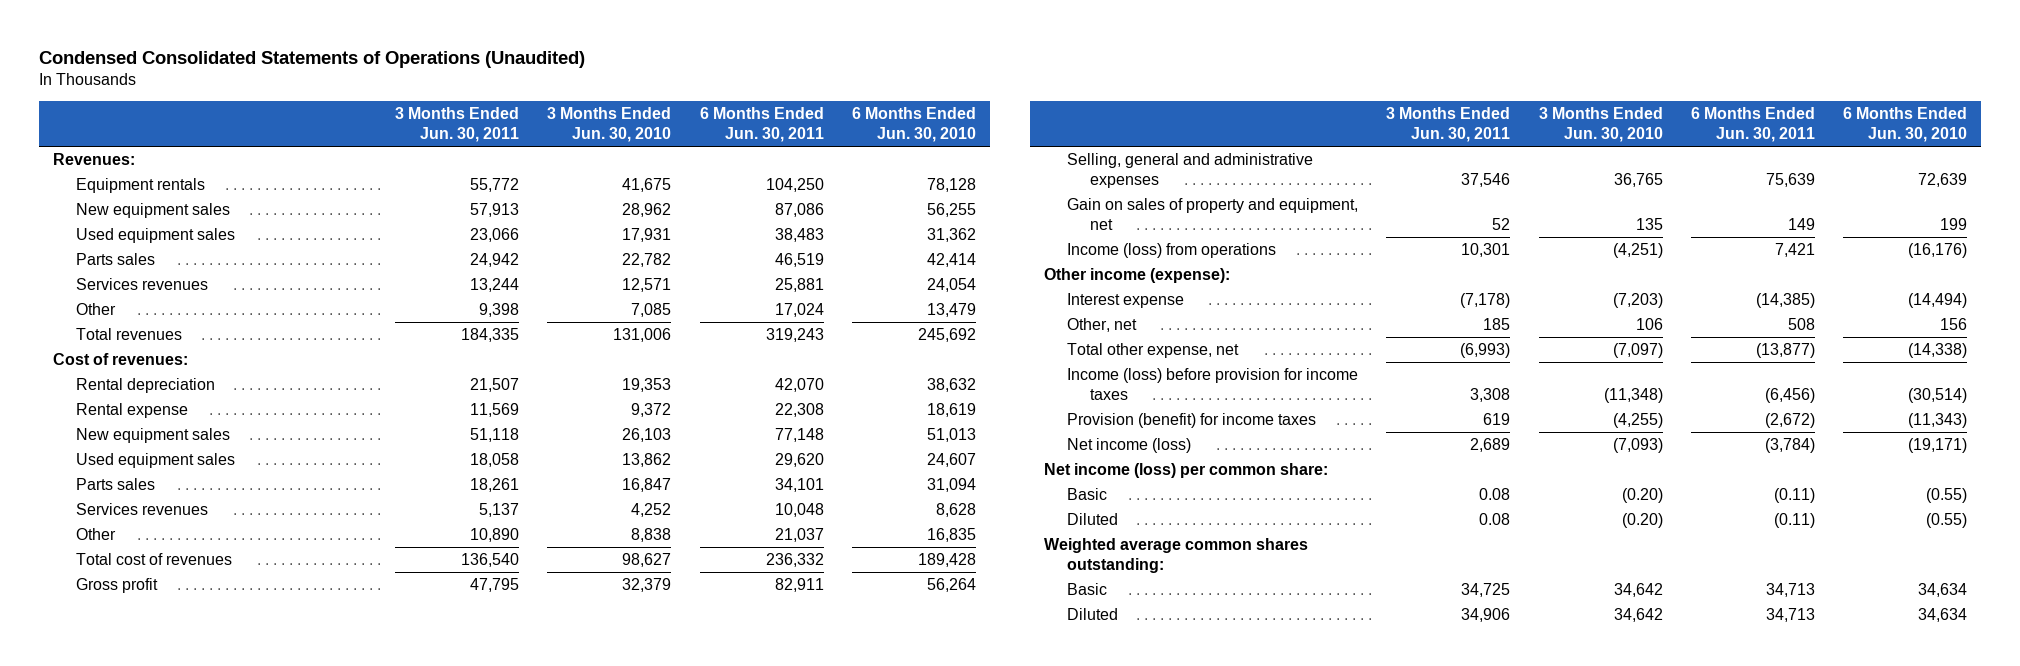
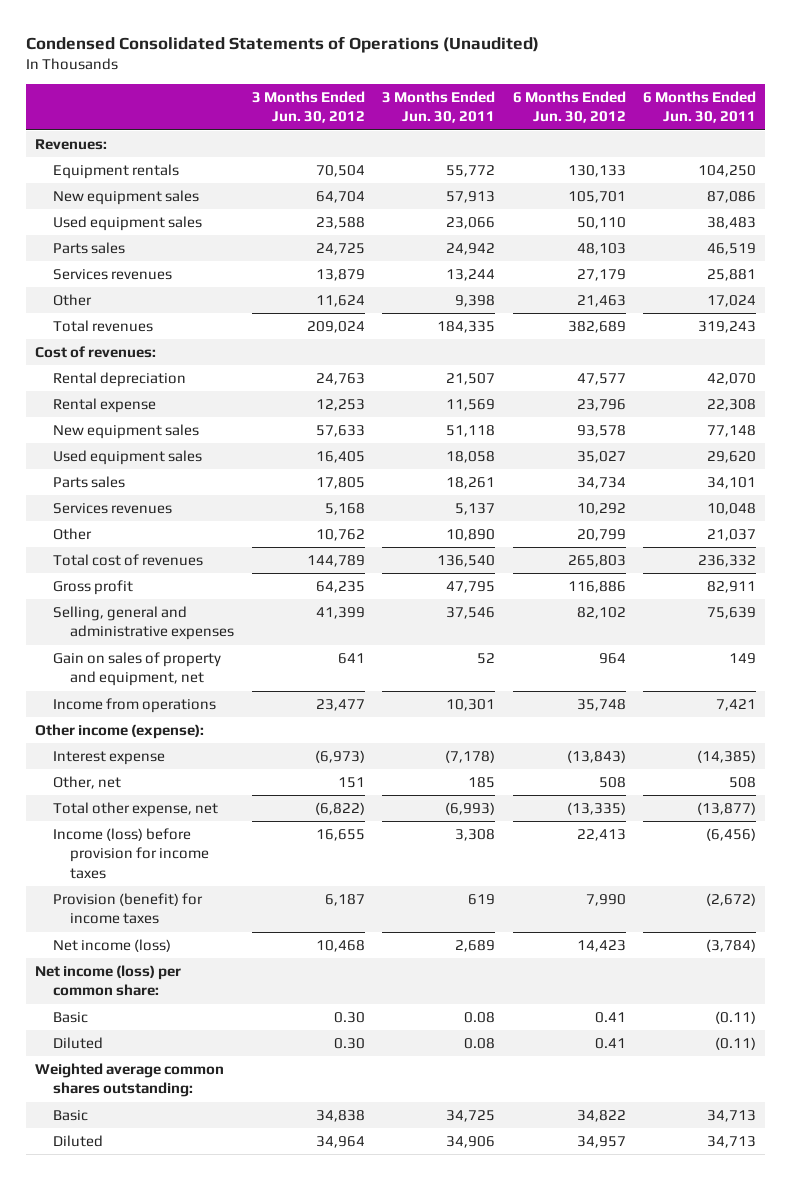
[547,107,672,143] 3 Months Ended Jun. 30, 2010 -> none
[851,107,976,143] 6 Months Ended Jun. 30, 2010 -> none
none -> [251,91,365,124] 3 Months Ended Jun. 30, 2012
none -> [512,91,626,124] 6 Months Ended Jun. 30, 2012
[1067,242,1277,258] Income (loss) from operations -> [52,698,216,714] Income from operations

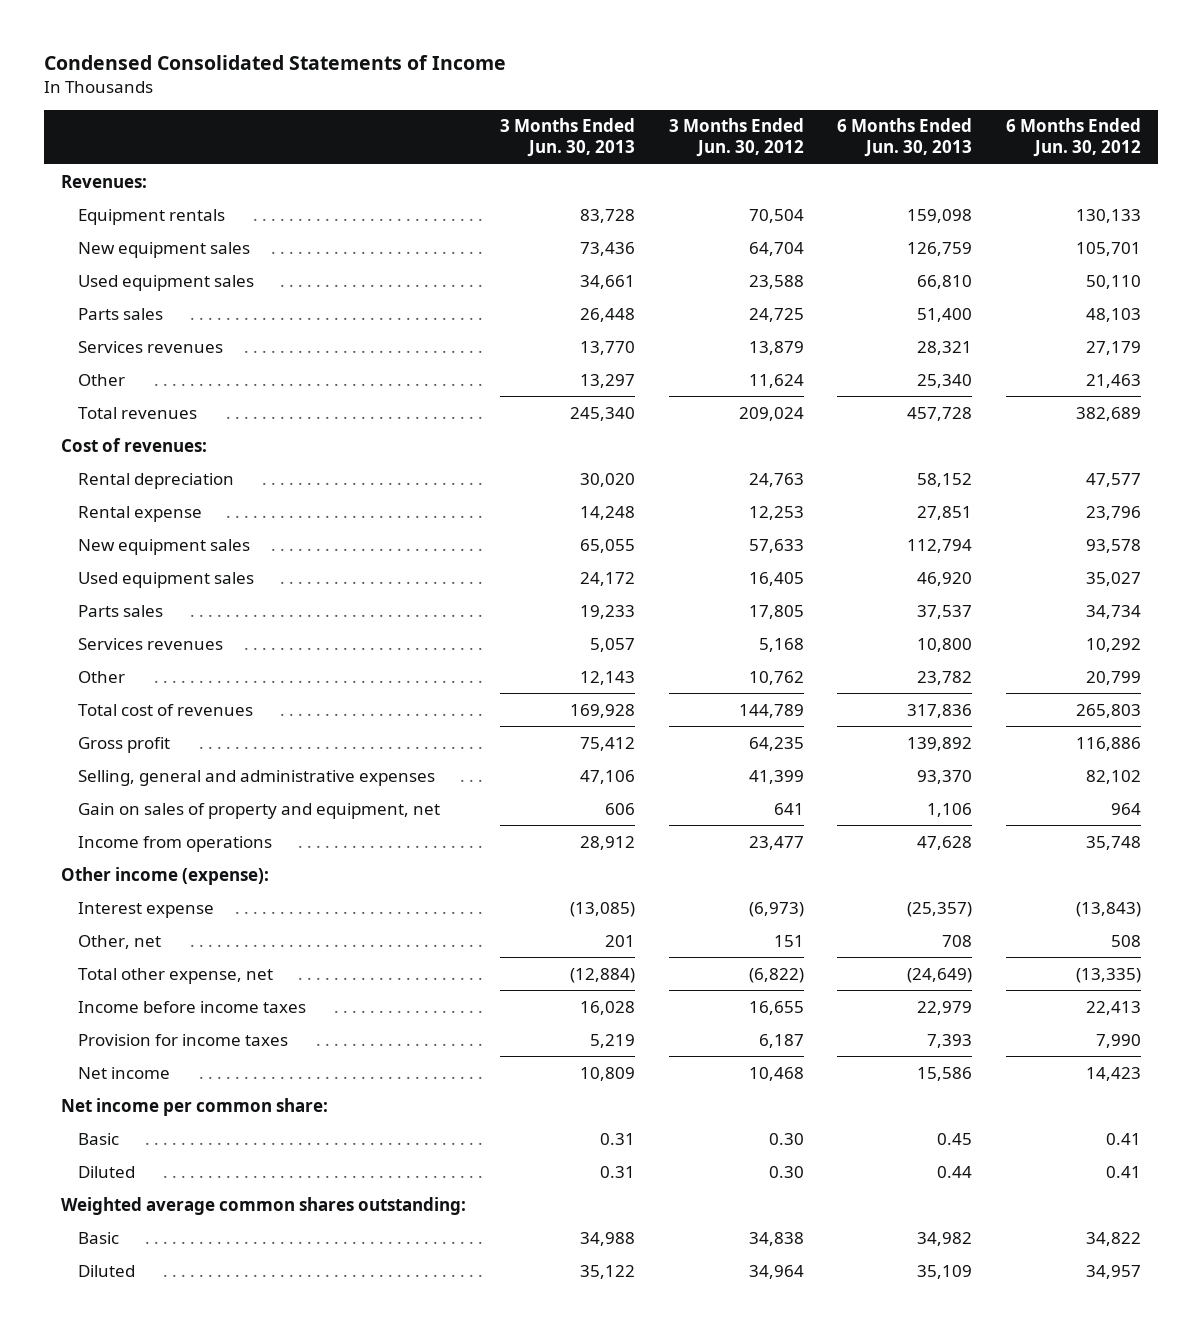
[25,35,539,53] Condensed Consolidated Statements of Operations (Unaudited) -> [43,55,506,71] Condensed Consolidated Statements of Income
[382,91,496,124] 3 Months Ended Jun. 30, 2011 -> none
[643,91,757,124] 6 Months Ended Jun. 30, 2011 -> none
none -> [499,118,635,158] 3 Months Ended Jun. 30, 2013
none -> [837,118,973,158] 6 Months Ended Jun. 30, 2013
[52,828,210,879] Income (loss) before provision for income taxes -> [77,1000,306,1013] Income before income taxes
[52,893,203,925] Provision (benefit) for income taxes -> [77,1033,288,1046] Provision for income taxes
[52,939,171,953] Net income (loss) -> [77,1066,170,1079] Net income
[34,965,181,997] Net income (loss) per common share: -> [60,1097,328,1116] Net income per common share:

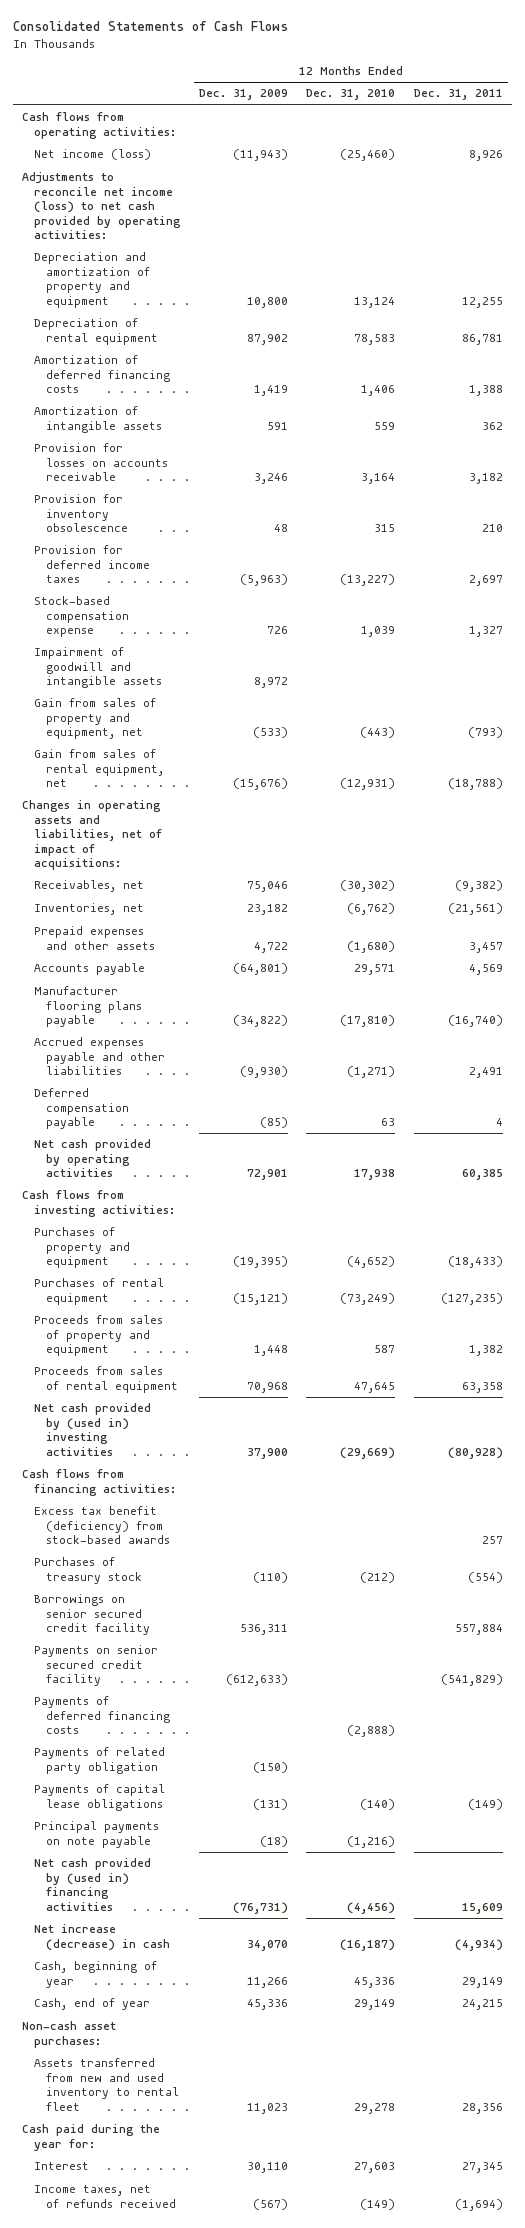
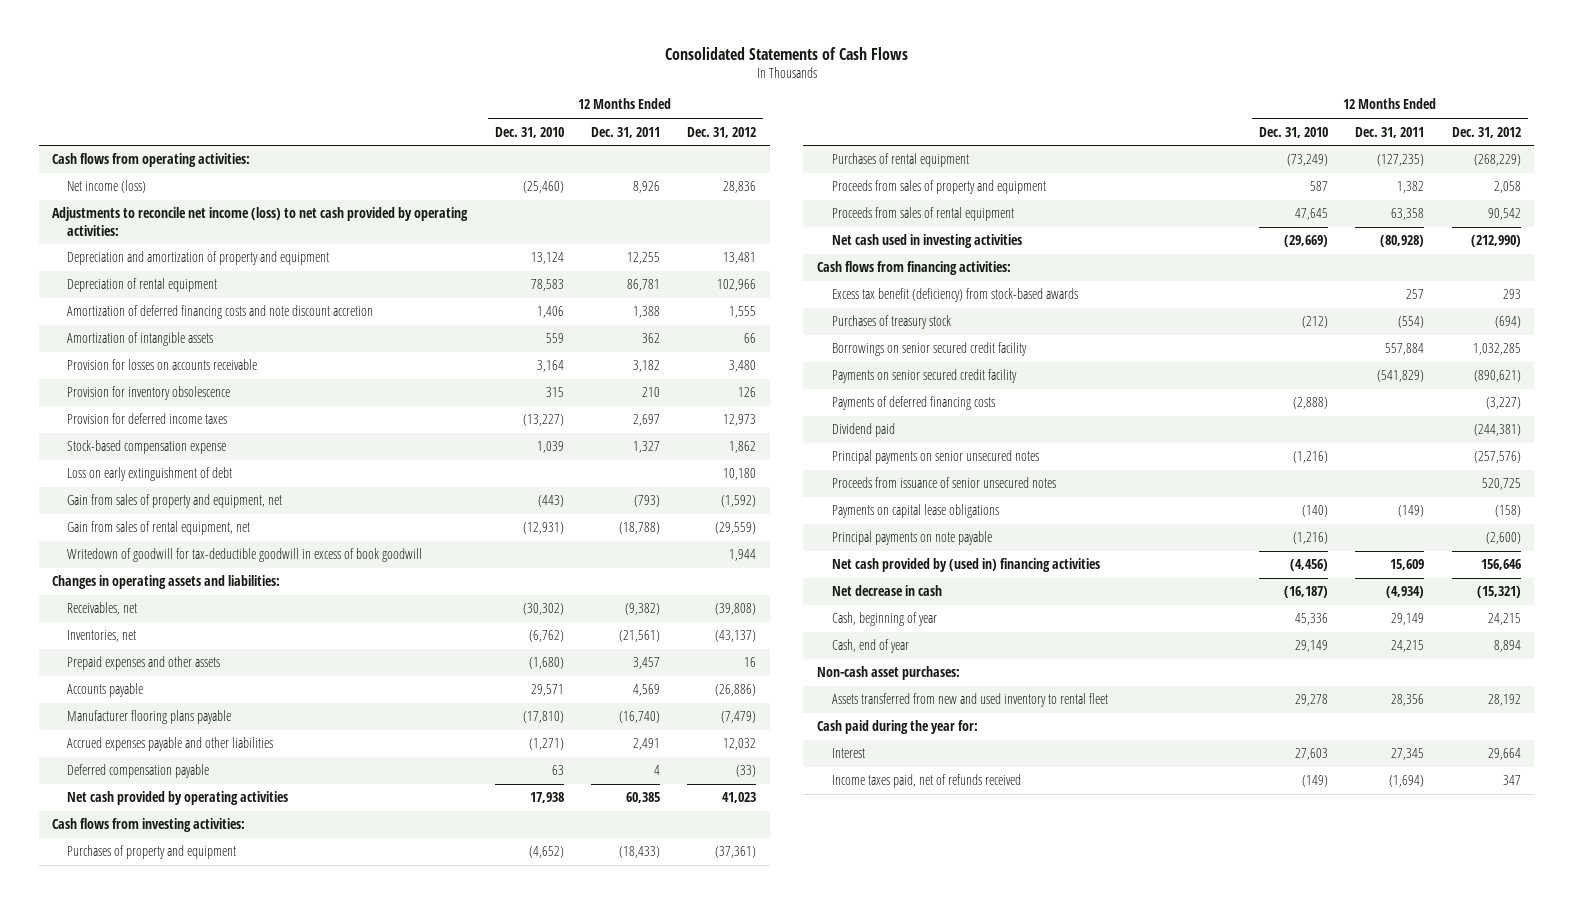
[198,89,288,101] Dec. 31, 2009 -> none
none -> [687,126,757,138] Dec. 31, 2012
[34,355,171,394] Amortization of deferred financing costs -> [67,305,374,320] Amortization of deferred financing costs and note discount accretion
[34,647,163,689] Impairment of goodwill and intangible assets -> none
none -> [67,467,233,482] Loss on early extinguishment of debt
none -> [67,548,423,563] Writedown of goodwill for tax-deductible goodwill in excess of book goodwill
[22,800,163,870] Changes in operating assets and liabilities, net of impact of acquisitions: -> [52,575,281,590] Changes in operating assets and liabilities:
[34,1403,152,1456] Net cash provided by (used in) investing activities -> [831,234,1022,249] Net cash used in investing activities
[34,1747,166,1774] Payments of related party obligation -> none
none -> [831,423,895,438] Dividend paid
none -> [831,450,1039,465] Principal payments on senior unsecured notes
none -> [831,477,1056,489] Proceeds from issuance of senior unsecured notes
[34,1784,166,1811] Payments of capital lease obligations -> [831,504,999,519] Payments on capital lease obligations
[34,1924,171,1951] Net increase (decrease) in cash -> [831,585,942,597] Net decrease in cash
[34,2185,177,2208] Income taxes, net of refunds received -> [831,774,1021,789] Income taxes paid, net of refunds received

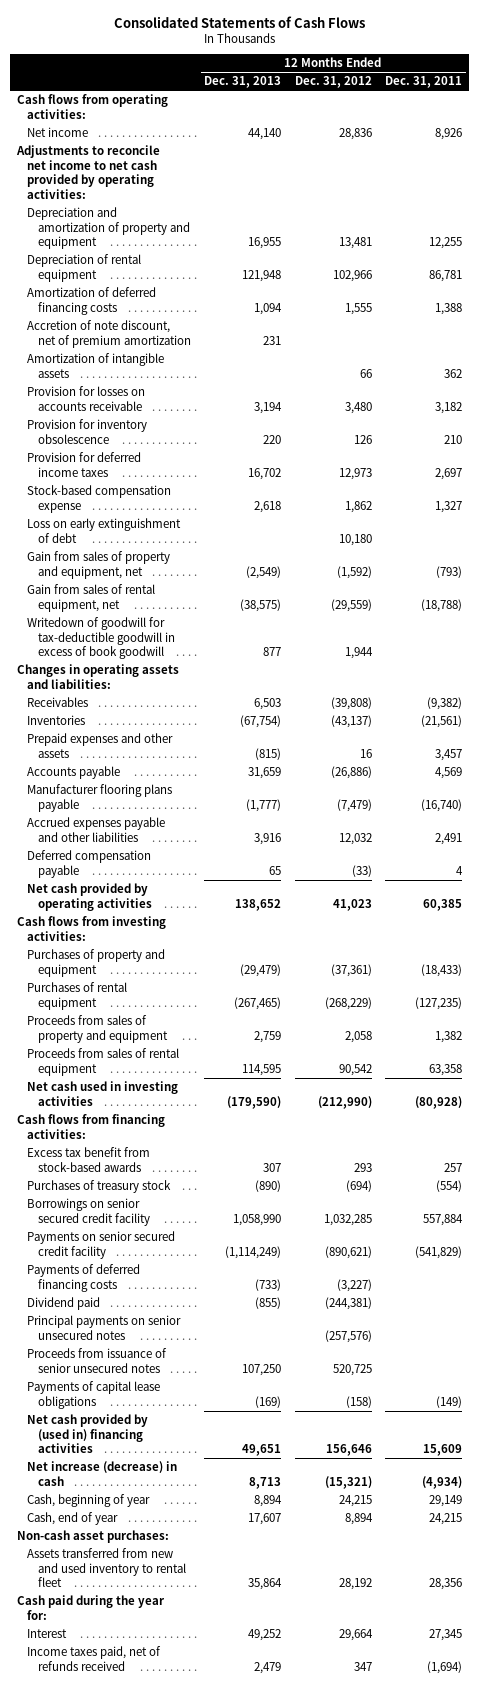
[494,126,564,138] Dec. 31, 2010 -> none
none -> [204,76,282,89] Dec. 31, 2013
[67,180,147,194] Net income (loss) -> [27,127,89,138] Net income
[52,207,469,236] Adjustments to reconcile net income (loss) to net cash provided by operating activities: -> [15,145,160,199] Adjustments to reconcile net income to net cash provided by operating activities:
[67,305,374,320] Amortization of deferred financing costs and note discount accretion -> [27,287,157,315] Amortization of deferred financing costs
none -> [27,320,191,348] Accretion of note discount, net of premium amortization
[67,602,138,616] Receivables, net -> [27,697,89,708] Receivables
[67,630,137,643] Inventories, net -> [27,715,86,726] Inventories
[831,288,1078,303] Excess tax benefit (deficiency) from stock-based awards -> [27,1147,151,1172] Excess tax benefit from stock-based awards
[831,531,992,546] Principal payments on note payable -> none
[831,504,999,519] Payments on capital lease obligations -> [27,1381,161,1409] Payments of capital lease obligations
[831,585,942,597] Net decrease in cash -> [27,1461,178,1486] Net increase (decrease) in cash

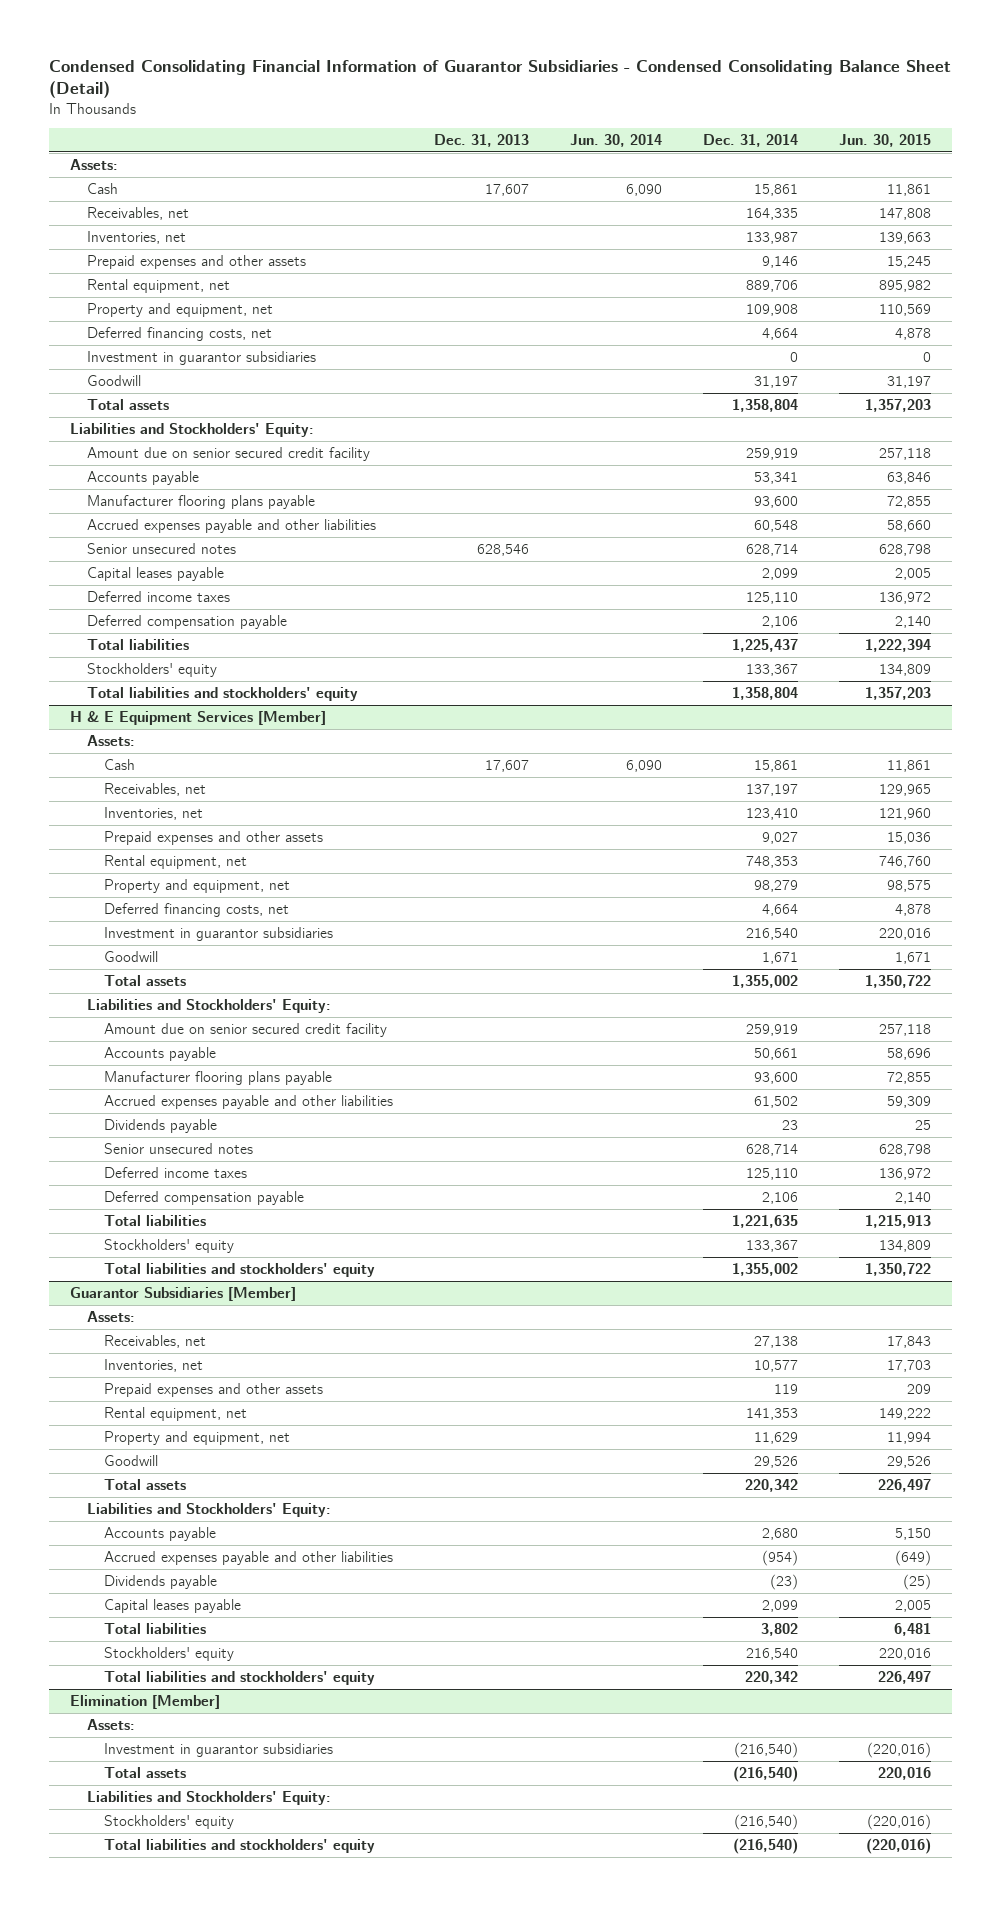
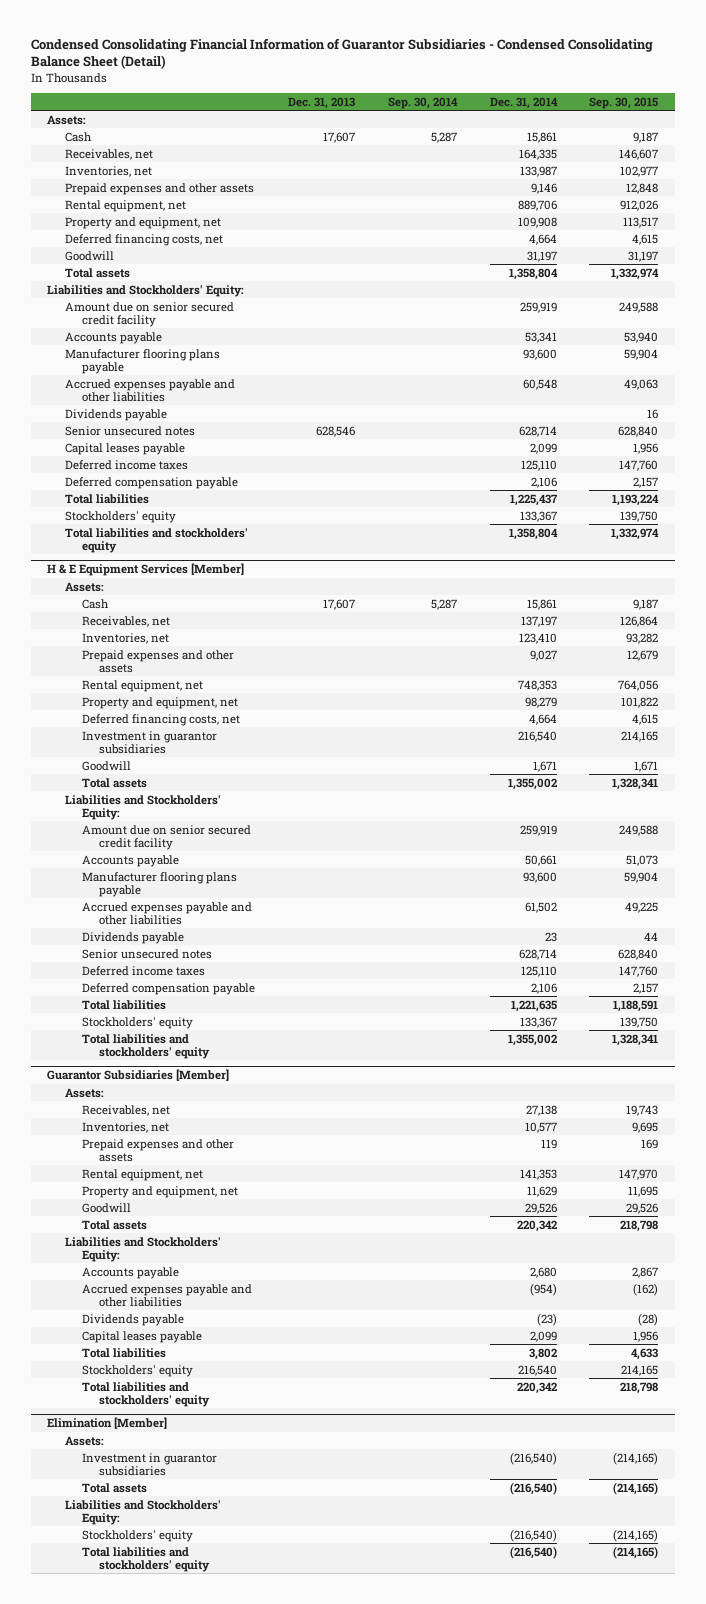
[570,133,663,147] Jun. 30, 2014 -> none
[839,133,932,147] Jun. 30, 2015 -> none
none -> [387,97,458,110] Sep. 30, 2014
none -> [589,97,659,110] Sep. 30, 2015
[86,350,316,365] Investment in guarantor subsidiaries -> none
none -> [64,408,167,421] Dividends payable

